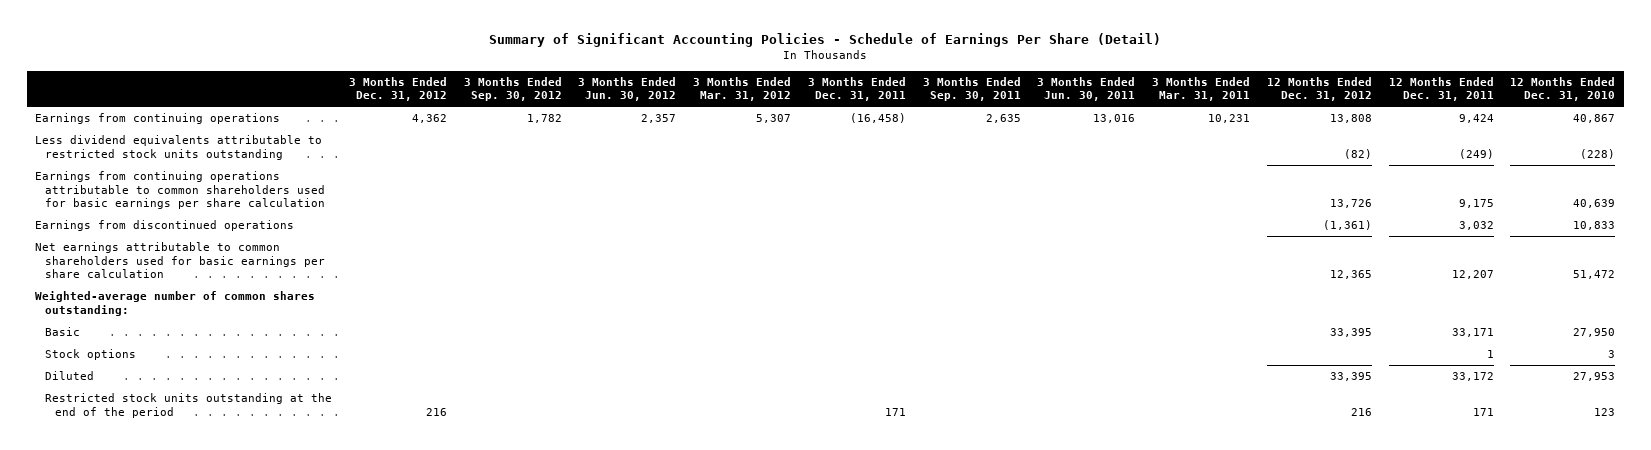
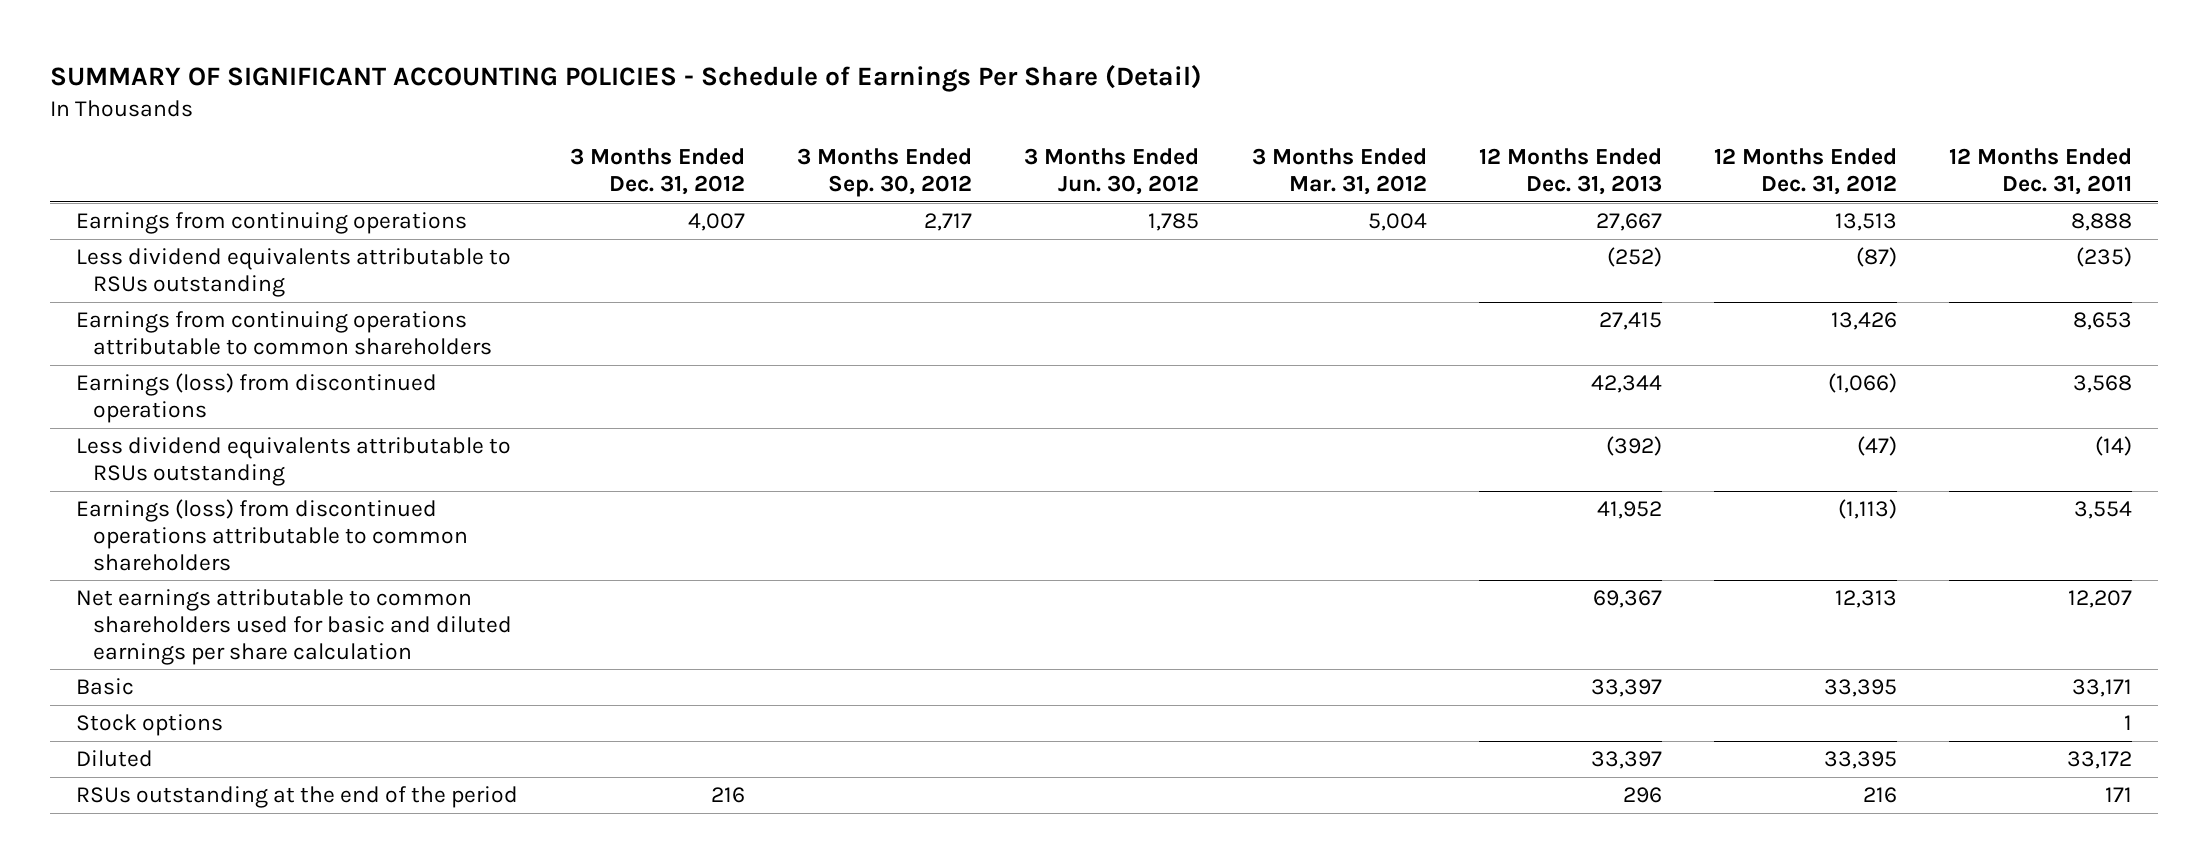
[489,33,1162,48] Summary of Significant Accounting Policies - Schedule of Earnings Per Share (Detail) -> [49,65,1202,93] SUMMARY OF SIGNIFICANT ACCOUNTING POLICIES - Schedule of Earnings Per Share (Detail)
[807,76,906,102] 3 Months Ended Dec. 31, 2011 -> none
[922,76,1021,102] 3 Months Ended Sep. 30, 2011 -> none
[1037,76,1136,102] 3 Months Ended Jun. 30, 2011 -> none
[1152,76,1251,102] 3 Months Ended Mar. 31, 2011 -> none
[1510,76,1616,102] 12 Months Ended Dec. 31, 2010 -> none
none -> [1478,148,1662,195] 12 Months Ended Dec. 31, 2013
[35,291,316,316] Weighted-average number of common shares outstanding: -> none
[411,114,447,124] 4,362 -> [687,213,745,232] 4,007
[526,114,562,124] 1,782 -> [924,213,973,232] 2,717
[641,114,677,124] 2,357 -> [1148,213,1200,232] 1,785
[756,114,792,124] 5,307 -> [1367,213,1427,232] 5,004
[1329,114,1372,124] 13,808 -> [1834,213,1897,232] 13,513
[1458,114,1494,124] 9,424 -> [2071,213,2133,232] 8,888
[35,135,323,160] Less dividend equivalents attributable to restricted stock units outstanding -> [75,248,511,297] Less dividend equivalents attributable to RSUs outstanding
[1343,148,1372,159] (82) -> [1855,247,1897,268] (87)
[1458,148,1494,159] (249) -> [2076,247,2133,268] (235)
[35,171,326,210] Earnings from continuing operations attributable to common shareholders used for basic earnings per share calculation -> [75,311,492,355] Earnings from continuing operations attributable to common shareholders
[1329,199,1372,209] 13,726 -> [1830,312,1897,331] 13,426
[1458,199,1494,209] 9,175 -> [2073,312,2133,331] 8,653
none -> [75,373,437,423] Earnings (loss) from discontinued operations
none -> [75,437,511,486] Less dividend equivalents attributable to RSUs outstanding
[35,220,295,232] Earnings from discontinued operations -> [75,499,468,571] Earnings (loss) from discontinued operations attributable to common shareholders
[1322,220,1372,231] (1,361) -> [1837,499,1897,520] (1,113)
[1458,221,1494,231] 3,032 -> [2074,501,2133,520] 3,554
[35,242,326,279] Net earnings attributable to common shareholders used for basic earnings per share calculation -> [75,589,512,665] Net earnings attributable to common shareholders used for basic and diluted earnings per share calculation
[1329,270,1372,280] 12,365 -> [1834,590,1897,609] 12,313
[45,393,333,418] Restricted stock units outstanding at the end of the period -> [75,786,518,809] RSUs outstanding at the end of the period

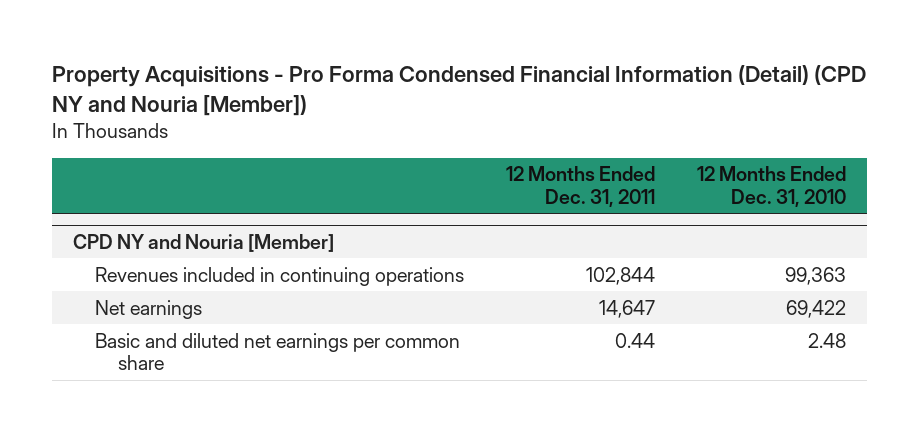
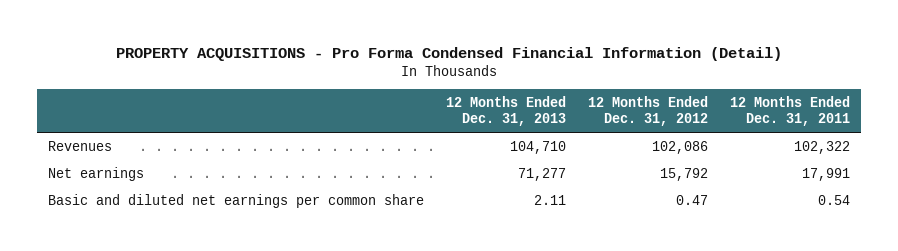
[52,65,867,117] Property Acquisitions - Pro Forma Condensed Financial Information (Detail) (CPD NY and Nouria [Member]) -> [115,46,782,61] PROPERTY ACQUISITIONS - Pro Forma Condensed Financial Information (Detail)
[696,166,846,207] 12 Months Ended Dec. 31, 2010 -> none
none -> [446,95,567,127] 12 Months Ended Dec. 31, 2013
none -> [587,95,708,127] 12 Months Ended Dec. 31, 2012
[73,233,335,252] CPD NY and Nouria [Member] -> none
[95,266,465,286] Revenues included in continuing operations -> [48,140,113,151] Revenues
[586,266,656,285] 102,844 -> [793,140,850,154] 102,322
[599,299,656,318] 14,647 -> [801,167,850,181] 17,991
[615,332,656,348] 0.44 -> [817,194,850,205] 0.54

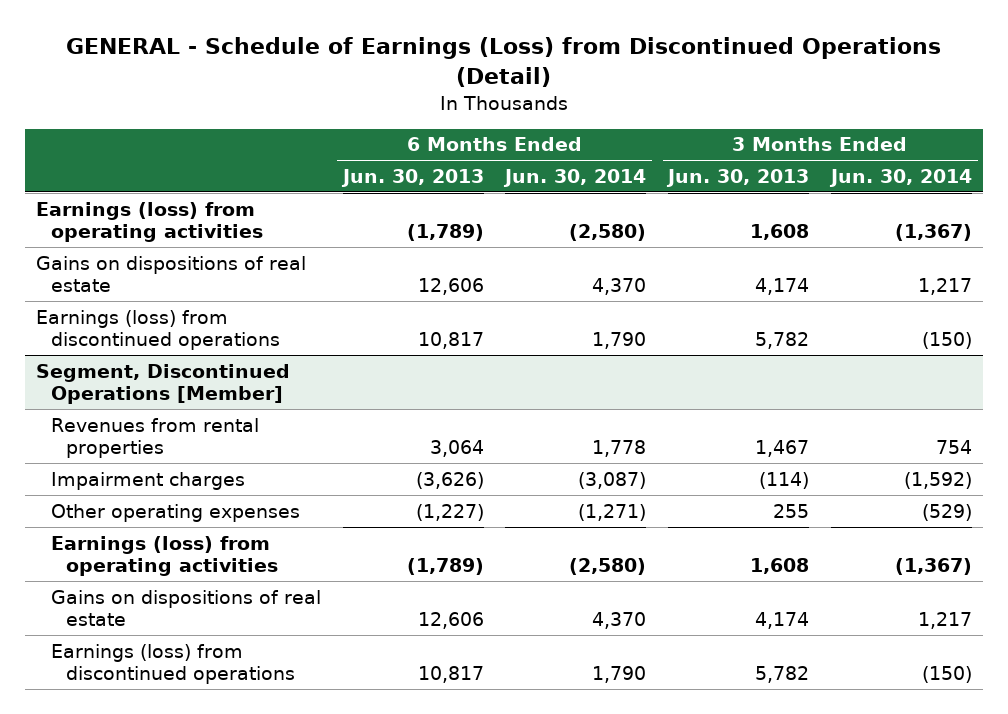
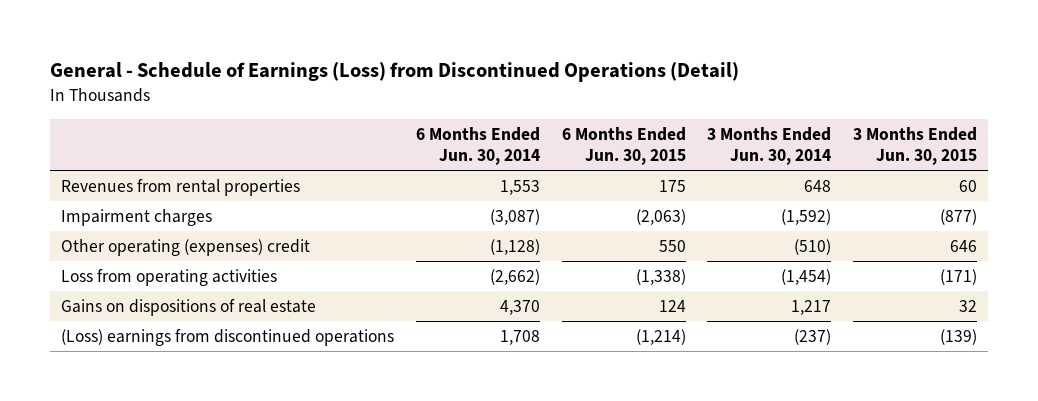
[65,37,941,87] GENERAL - Schedule of Earnings (Loss) from Discontinued Operations (Detail) -> [50,62,740,83] General - Schedule of Earnings (Loss) from Discontinued Operations (Detail)
[340,168,484,187] Jun. 30, 2013 -> none
[666,168,810,187] Jun. 30, 2013 -> none
none -> [561,126,686,165] 6 Months Ended Jun. 30, 2015
none -> [853,126,978,165] 3 Months Ended Jun. 30, 2015
[35,201,263,242] Earnings (loss) from operating activities -> none
[35,255,306,292] Gains on dispositions of real estate -> none
[35,309,280,350] Earnings (loss) from discontinued operations -> none
[35,363,290,404] Segment, Discontinued Operations [Member] -> none
[592,439,647,457] 1,778 -> [499,179,540,195] 1,553
[936,439,973,454] 754 -> [804,179,832,192] 648
[50,503,300,522] Other operating expenses -> [60,238,310,256] Other operating (expenses) credit
[578,503,647,521] (1,271) -> [489,238,540,255] (1,128)
[922,503,973,521] (529) -> [794,238,832,255] (510)
[50,535,278,576] Earnings (loss) from operating activities -> [60,268,277,286] Loss from operating activities
[569,557,647,575] (2,580) -> [489,268,540,285] (2,662)
[895,557,973,575] (1,367) -> [781,268,832,285] (1,454)
[50,643,295,684] Earnings (loss) from discontinued operations -> [60,328,394,346] (Loss) earnings from discontinued operations
[592,665,647,683] 1,790 -> [499,329,540,345] 1,708
[922,665,973,683] (150) -> [794,328,832,345] (237)

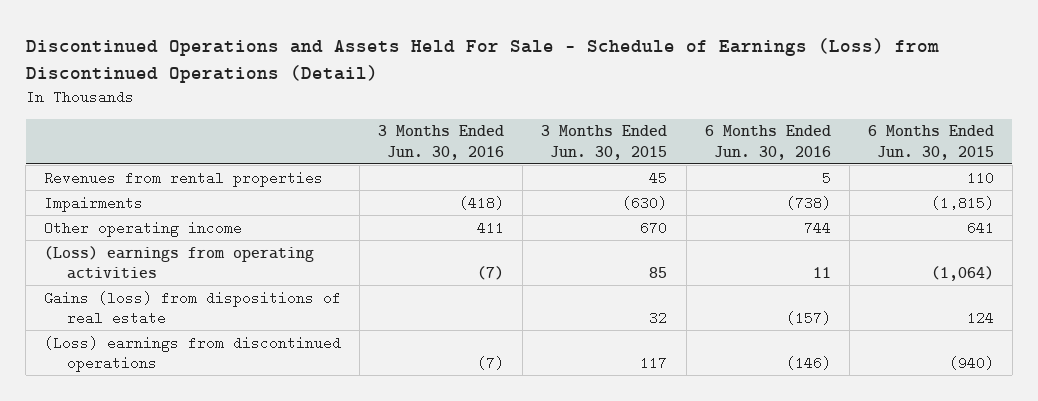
[50,62,740,83] General - Schedule of Earnings (Loss) from Discontinued Operations (Detail) -> [25,38,939,83] Discontinued Operations and Assets Held For Sale - Schedule of Earnings (Loss) from Discontinued Operations (Detail)
[415,126,540,165] 6 Months Ended Jun. 30, 2014 -> none
[707,126,832,165] 3 Months Ended Jun. 30, 2014 -> none
none -> [378,125,505,160] 3 Months Ended Jun. 30, 2016
none -> [704,125,831,160] 6 Months Ended Jun. 30, 2016
[658,179,686,192] 175 -> [966,170,994,185] 110
[959,179,978,192] 60 -> [649,170,668,185] 45
[60,208,212,226] Impairment charges -> [44,195,144,212] Impairments
[635,208,686,225] (2,063) -> [930,195,994,210] (1,815)
[940,208,978,225] (877) -> [622,195,668,210] (630)
[60,238,310,256] Other operating (expenses) credit -> [44,220,243,237] Other operating income
[658,239,686,252] 550 -> [966,220,994,235] 641
[950,239,978,252] 646 -> [640,220,668,235] 670
[60,268,277,286] Loss from operating activities -> [44,245,315,279] (Loss) earnings from operating activities
[635,268,686,285] (1,338) -> [930,265,994,281] (1,064)
[940,268,978,285] (171) -> [649,266,668,278] 85
[60,298,316,316] Gains on dispositions of real estate -> [44,290,342,325] Gains (loss) from dispositions of real estate
[635,328,686,345] (1,214) -> [948,355,994,370] (940)
[940,328,978,345] (139) -> [640,355,668,370] 117

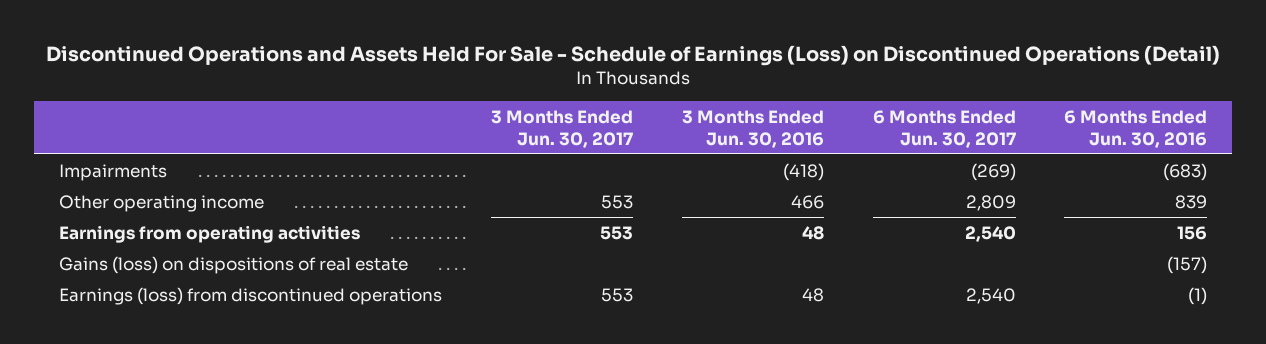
[25,38,939,83] Discontinued Operations and Assets Held For Sale - Schedule of Earnings (Loss) from Discontinued Operations (Detail) -> [46,44,1221,66] Discontinued Operations and Assets Held For Sale - Schedule of Earnings (Loss) on Discontinued Operations (Detail)
[541,125,668,160] 3 Months Ended Jun. 30, 2015 -> none
[867,125,994,160] 6 Months Ended Jun. 30, 2015 -> none
none -> [490,109,633,148] 3 Months Ended Jun. 30, 2017
none -> [872,109,1016,148] 6 Months Ended Jun. 30, 2017
[44,170,324,187] Revenues from rental properties -> none
[785,195,831,210] (738) -> [1163,162,1208,181] (683)
[477,220,505,235] 411 -> [790,194,824,209] 466
[803,220,831,235] 744 -> [1175,194,1208,209] 839
[44,245,315,279] (Loss) earnings from operating activities -> [58,224,360,243] Earnings from operating activities
[477,265,505,280] (7) -> [801,225,824,240] 48
[812,266,831,278] 11 -> [1177,225,1208,240] 156
[44,290,342,325] Gains (loss) from dispositions of real estate -> [58,255,408,274] Gains (loss) on dispositions of real estate
[44,335,342,372] (Loss) earnings from discontinued operations -> [58,286,442,305] Earnings (loss) from discontinued operations
[477,355,505,370] (7) -> [801,287,824,302] 48
[785,355,831,370] (146) -> [1188,286,1208,305] (1)

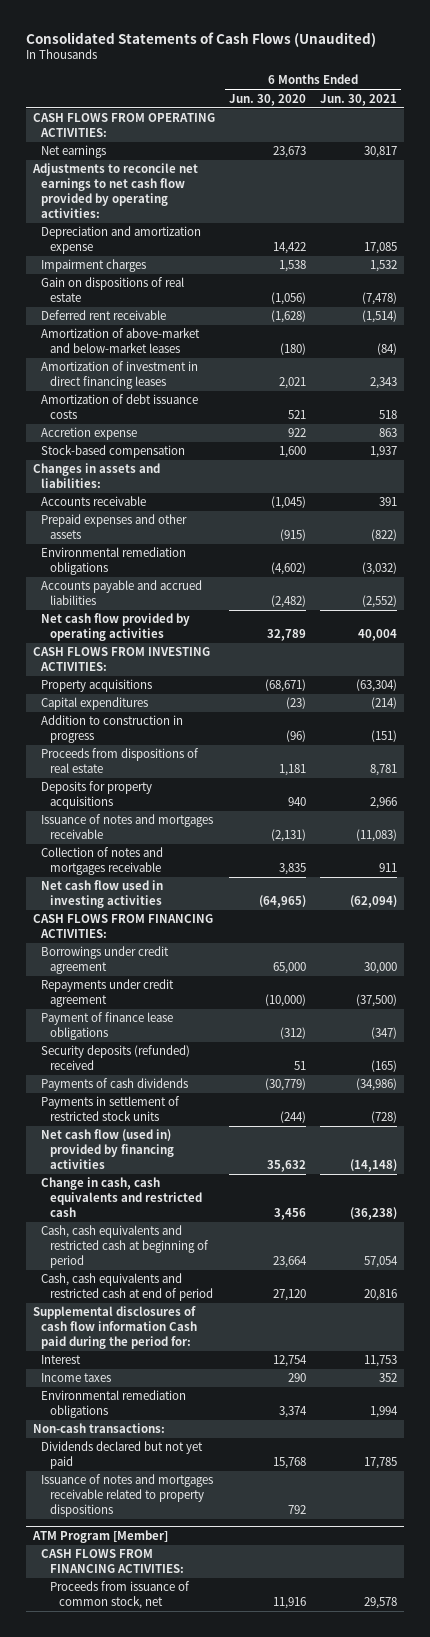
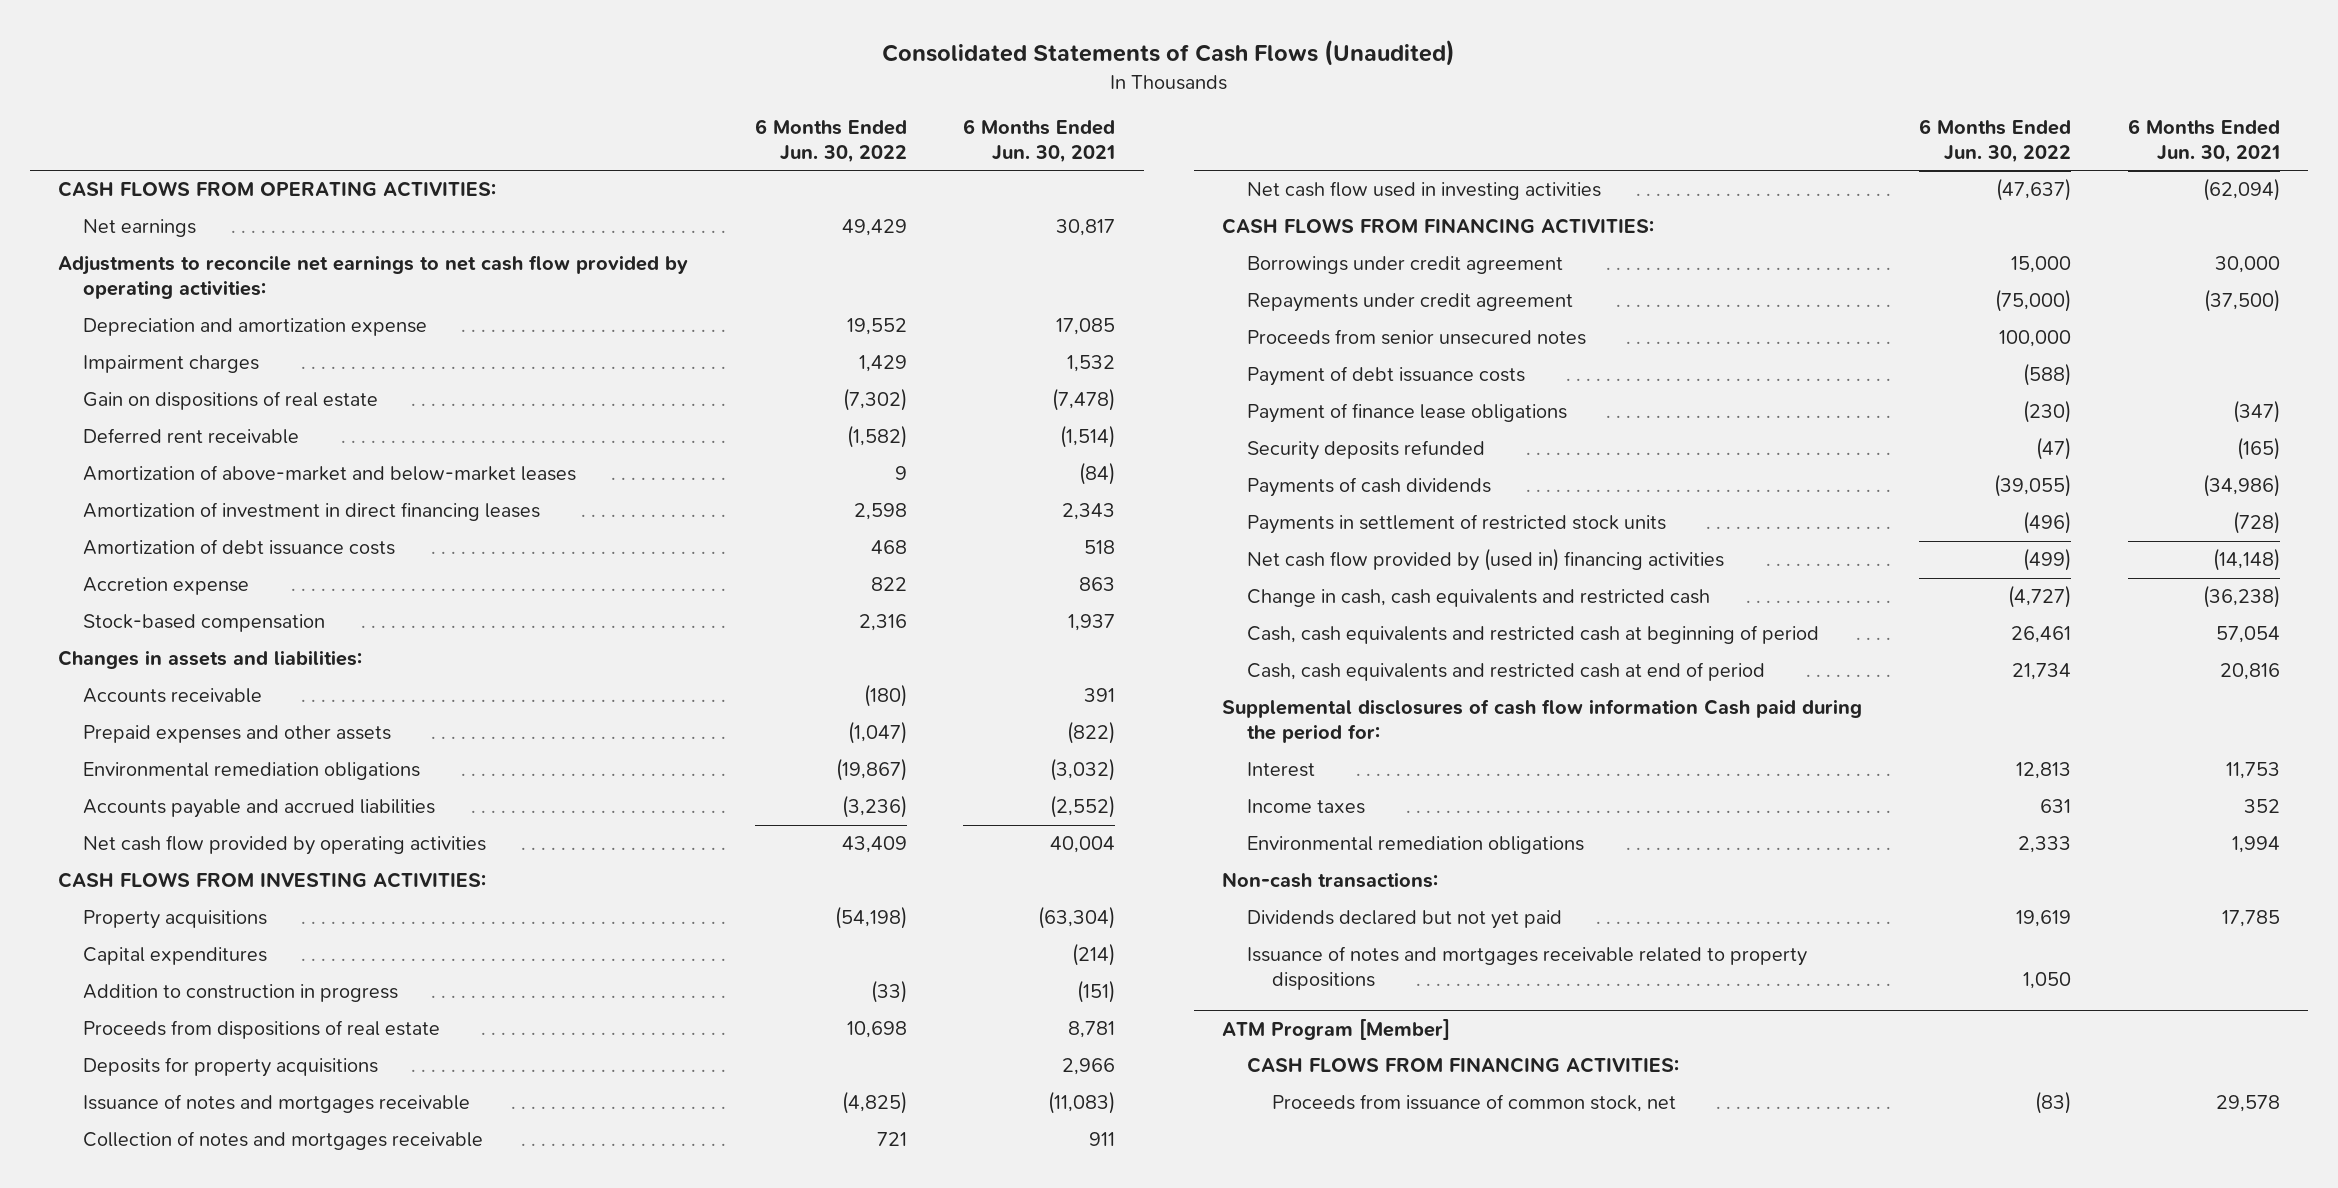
[228,93,306,106] Jun. 30, 2020 -> none
none -> [754,119,907,163] 6 Months Ended Jun. 30, 2022
none -> [1247,329,1587,346] Proceeds from senior unsecured notes
none -> [1247,366,1526,387] Payment of debt issuance costs
[41,1045,191,1071] Security deposits (refunded) received -> [1247,440,1486,461] Security deposits refunded
[41,1129,175,1170] Net cash flow (used in) provided by financing activities -> [1247,548,1725,572] Net cash flow provided by (used in) financing activities

